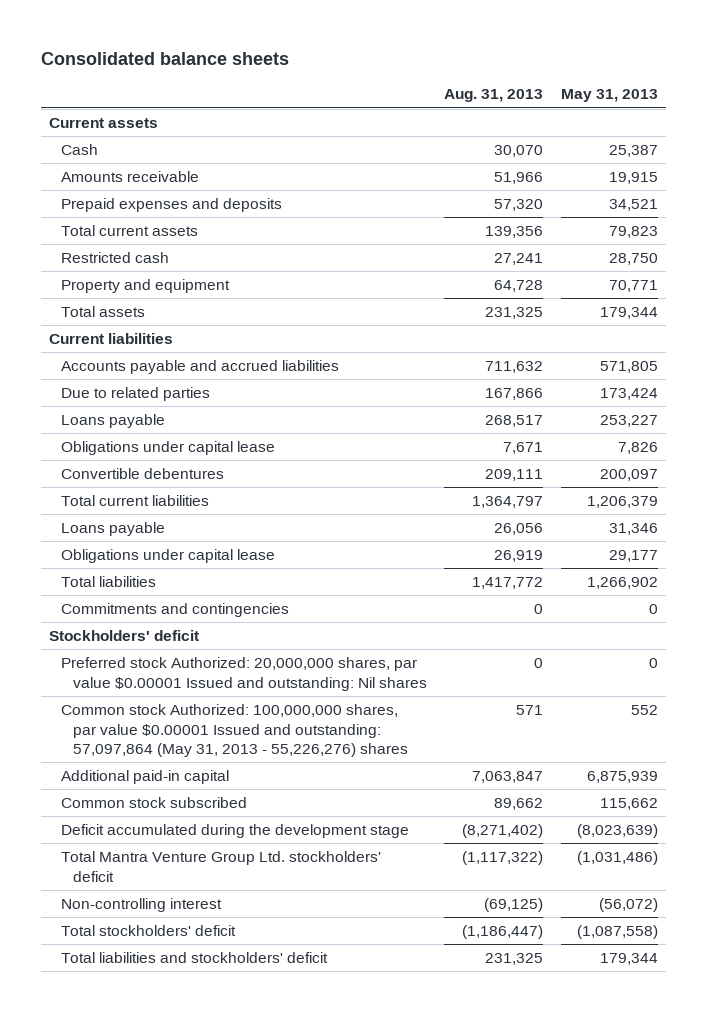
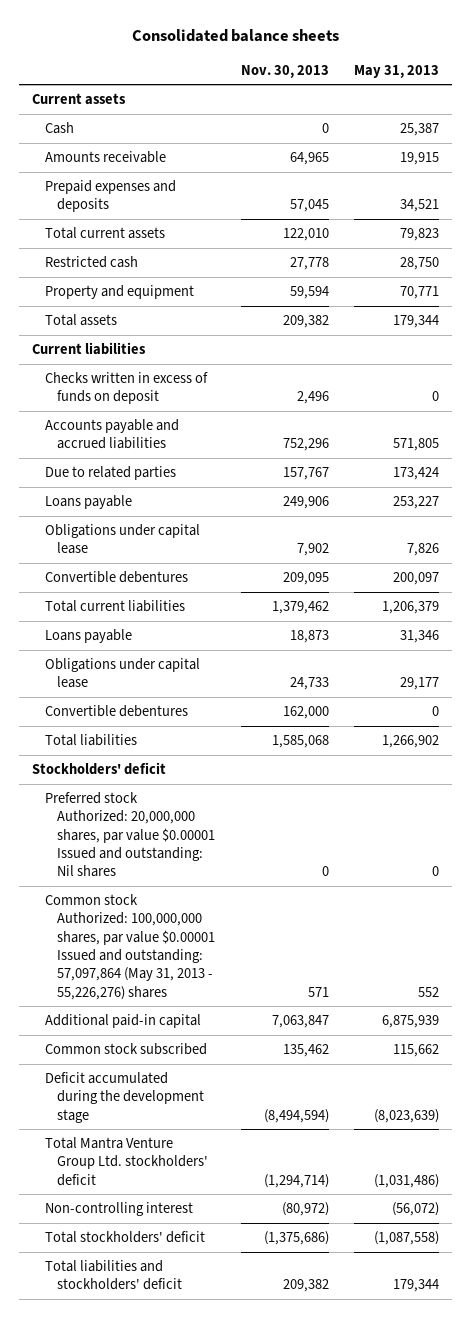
[444,89,544,103] Aug. 31, 2013 -> none
none -> [240,64,329,78] Nov. 30, 2013
none -> [44,372,208,405] Checks written in excess of funds on deposit
none -> [44,705,188,718] Convertible debentures
[61,602,290,617] Commitments and contingencies -> none

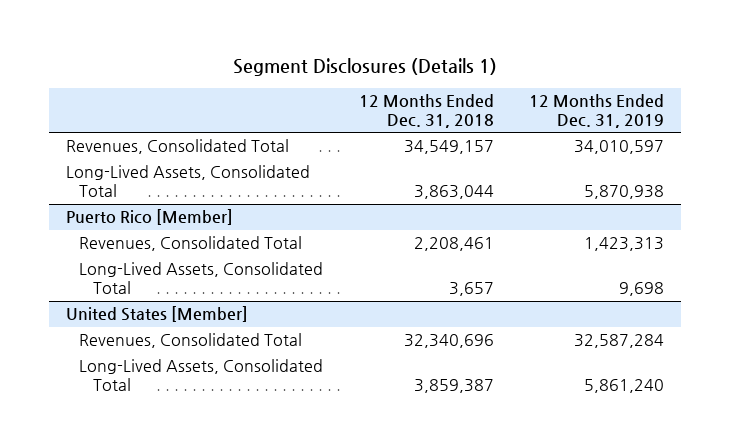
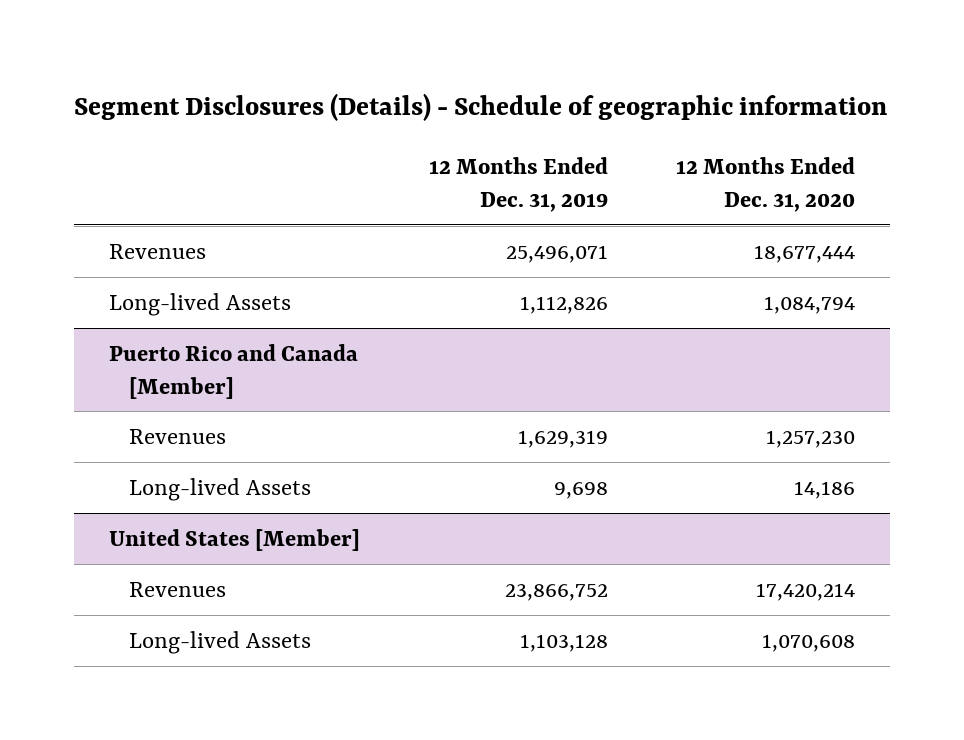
[232,58,497,77] Segment Disclosures (Details 1) -> [74,93,888,122] Segment Disclosures (Details) - Schedule of geographic information
[358,93,494,128] 12 Months Ended Dec. 31, 2018 -> none
none -> [676,156,856,212] 12 Months Ended Dec. 31, 2020
[66,139,290,155] Revenues, Consolidated Total -> [108,243,206,259] Revenues
[573,140,664,155] 34,010,597 -> [505,244,608,263] 25,496,071
[66,165,311,198] Long-Lived Assets, Consolidated Total -> [108,292,291,316] Long-lived Assets
[583,185,664,200] 5,870,938 -> [519,295,608,314] 1,112,826
[66,209,234,226] Puerto Rico [Member] -> [108,343,358,399] Puerto Rico and Canada [Member]
[79,236,303,252] Revenues, Consolidated Total -> [129,428,227,444] Revenues
[583,237,664,252] 1,423,313 -> [517,429,608,448] 1,629,319
[79,262,324,295] Long-Lived Assets, Consolidated Total -> [129,477,312,501] Long-lived Assets
[79,333,303,349] Revenues, Consolidated Total -> [129,581,227,597] Revenues
[573,334,664,349] 32,587,284 -> [504,583,608,601] 23,866,752
[79,359,324,392] Long-Lived Assets, Consolidated Total -> [129,630,312,654] Long-lived Assets
[583,379,664,394] 5,861,240 -> [519,633,608,652] 1,103,128

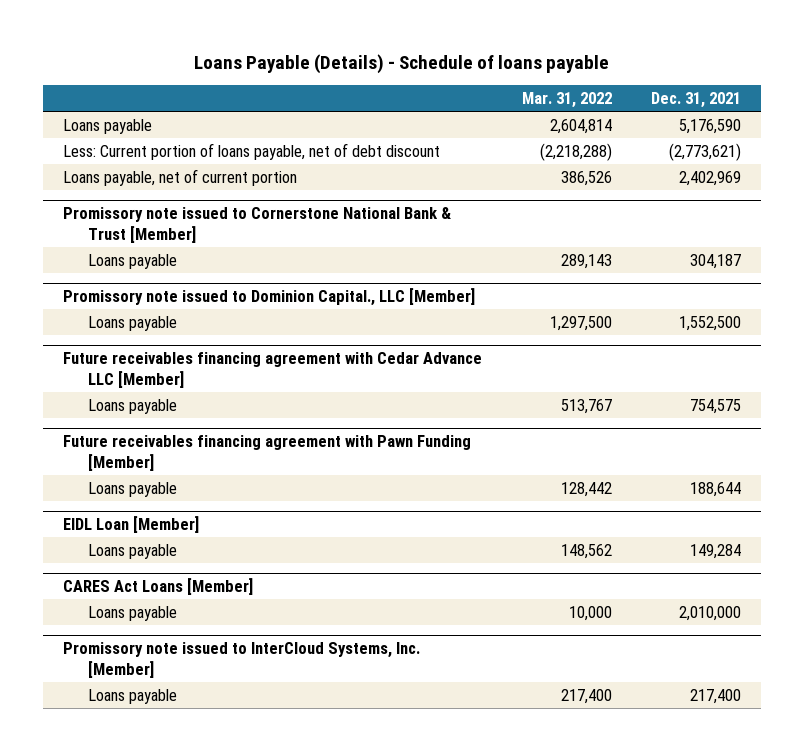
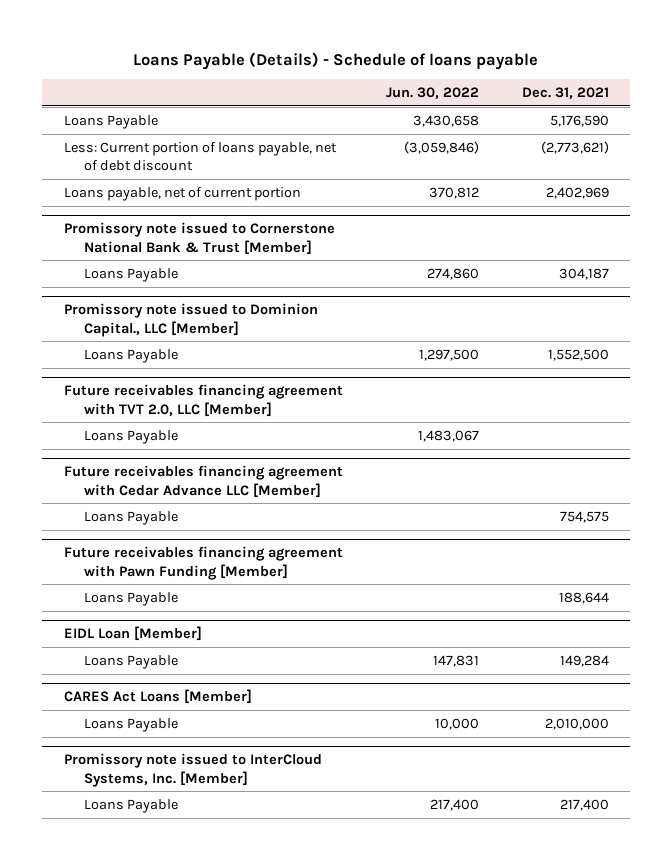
[521,92,612,109] Mar. 31, 2022 -> none
none -> [385,86,479,99] Jun. 30, 2022
[63,118,153,134] Loans payable -> [63,114,158,129] Loans Payable
[88,253,178,269] Loans payable -> [83,267,178,282] Loans Payable
[88,315,178,331] Loans payable -> [83,348,178,363] Loans Payable
none -> [63,384,343,417] Future receivables financing agreement with TVT 2.0, LLC [Member]
none -> [83,429,178,444] Loans Payable
[88,398,178,414] Loans payable -> [83,510,178,525] Loans Payable
[88,481,178,497] Loans payable -> [83,591,178,606] Loans Payable
[88,543,178,559] Loans payable -> [83,654,178,669] Loans Payable
[88,605,178,621] Loans payable -> [83,717,178,732] Loans Payable
[88,688,178,704] Loans payable -> [83,798,178,813] Loans Payable

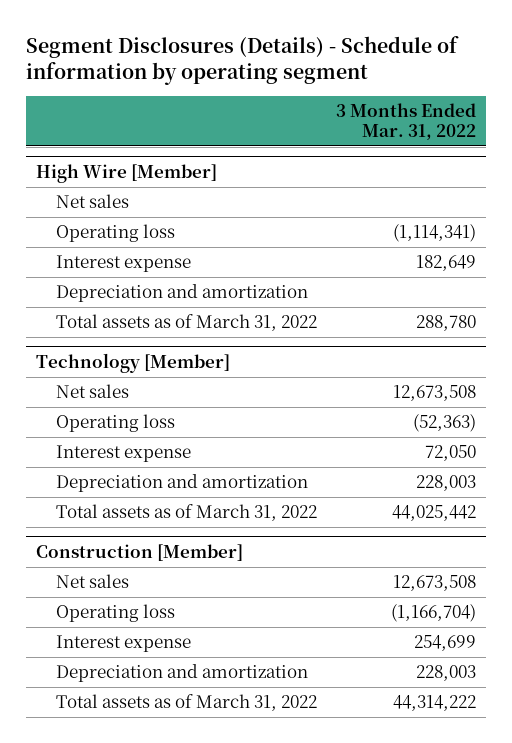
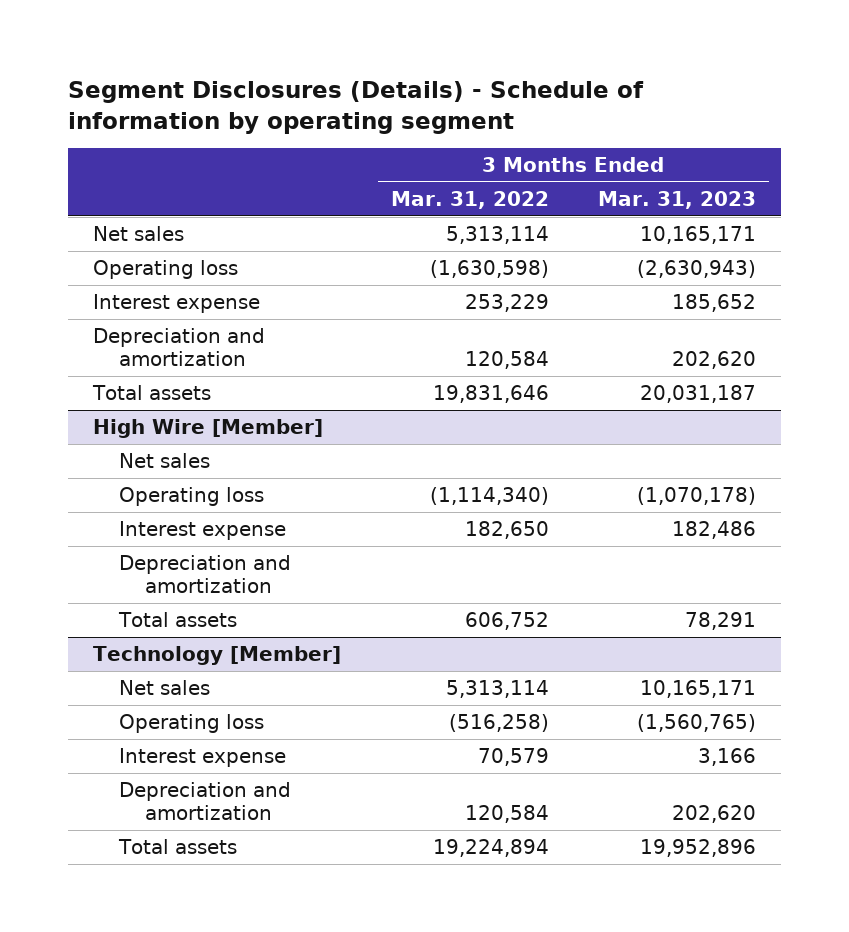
none -> [598,190,757,209] Mar. 31, 2023
none -> [92,225,184,241] Net sales
none -> [92,259,238,279] Operating loss
none -> [92,293,260,313] Interest expense
none -> [92,327,265,366] Depreciation and amortization
none -> [91,384,211,400] Total assets
[393,224,477,243] (1,114,341) -> [429,486,549,505] (1,114,340)
[416,255,477,272] 182,649 -> [464,520,549,539] 182,650
[56,314,318,332] Total assets as of March 31, 2022 -> [118,611,238,627] Total assets
[416,315,477,332] 288,780 -> [464,611,549,630] 606,752
[35,544,243,562] Construction [Member] -> none
[56,574,130,589] Net sales -> none
[56,604,176,623] Operating loss -> none
[56,635,192,653] Interest expense -> none
[56,664,309,683] Depreciation and amortization -> none
[56,694,318,712] Total assets as of March 31, 2022 -> none
[393,385,477,402] 12,673,508 -> [445,679,549,698] 5,313,114
[413,414,477,433] (52,363) -> [448,713,549,732] (516,258)
[425,445,477,462] 72,050 -> [477,747,549,766] 70,579
[416,475,477,492] 228,003 -> [464,804,549,823] 120,584
[56,504,318,522] Total assets as of March 31, 2022 -> [118,838,238,854] Total assets
[392,505,477,522] 44,025,442 -> [432,838,549,857] 19,224,894

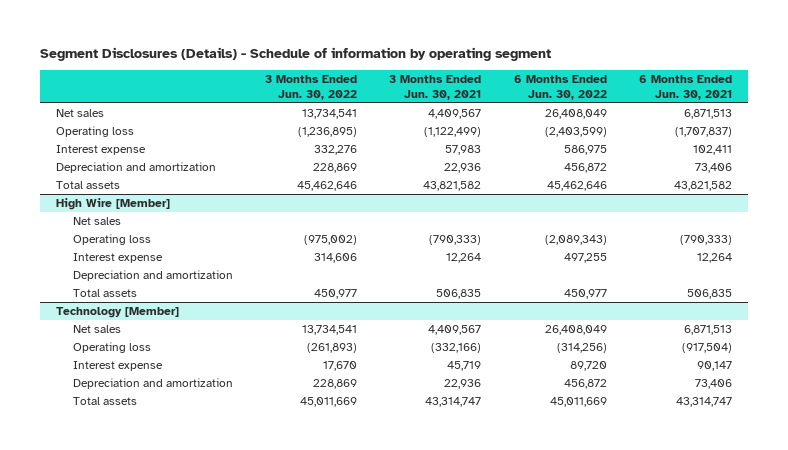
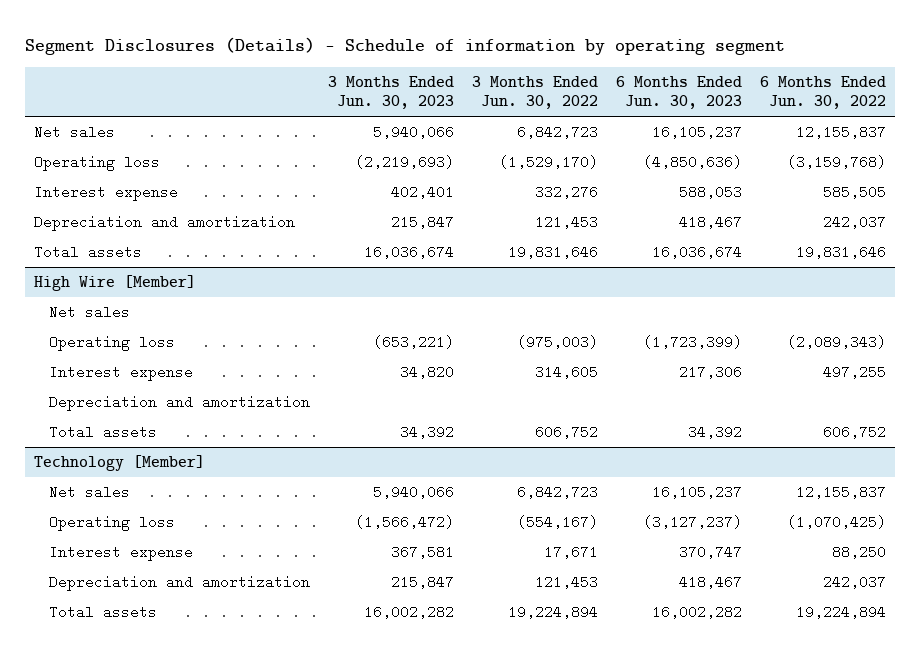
[389,75,482,100] 3 Months Ended Jun. 30, 2021 -> none
[638,75,732,100] 6 Months Ended Jun. 30, 2021 -> none
none -> [328,75,455,110] 3 Months Ended Jun. 30, 2023
none -> [616,75,743,110] 6 Months Ended Jun. 30, 2023
[301,109,357,120] 13,734,541 -> [517,124,599,139] 6,842,723
[544,109,607,120] 26,408,049 -> [796,124,887,139] 12,155,837
[297,127,357,138] (1,236,895) -> [499,154,599,169] (1,529,170)
[544,127,607,138] (2,403,599) -> [787,154,887,169] (3,159,768)
[563,145,607,156] 586,975 -> [823,184,887,199] 585,505
[312,163,357,174] 228,869 -> [535,214,599,229] 121,453
[563,163,607,174] 456,872 -> [823,214,887,229] 242,037
[296,181,357,192] 45,462,646 -> [508,244,599,259] 19,831,646
[546,181,607,192] 45,462,646 -> [796,244,887,259] 19,831,646
[303,235,357,246] (975,002) -> [517,334,599,349] (975,003)
[313,253,357,264] 314,606 -> [535,364,599,379] 314,605
[313,289,357,300] 450,977 -> [535,424,599,439] 606,752
[563,289,607,300] 450,977 -> [823,424,887,439] 606,752
[301,325,357,336] 13,734,541 -> [517,484,599,499] 6,842,723
[544,325,607,336] 26,408,049 -> [796,484,887,499] 12,155,837
[306,343,357,354] (261,893) -> [517,514,599,529] (554,167)
[556,343,607,354] (314,256) -> [787,514,887,529] (1,070,425)
[322,361,357,372] 17,670 -> [544,544,599,559] 17,671
[569,361,607,372] 89,720 -> [832,544,887,559] 88,250
[312,379,357,390] 228,869 -> [535,574,599,589] 121,453
[563,379,607,390] 456,872 -> [823,574,887,589] 242,037
[299,397,357,408] 45,011,669 -> [508,604,599,619] 19,224,894
[549,397,607,408] 45,011,669 -> [796,604,887,619] 19,224,894

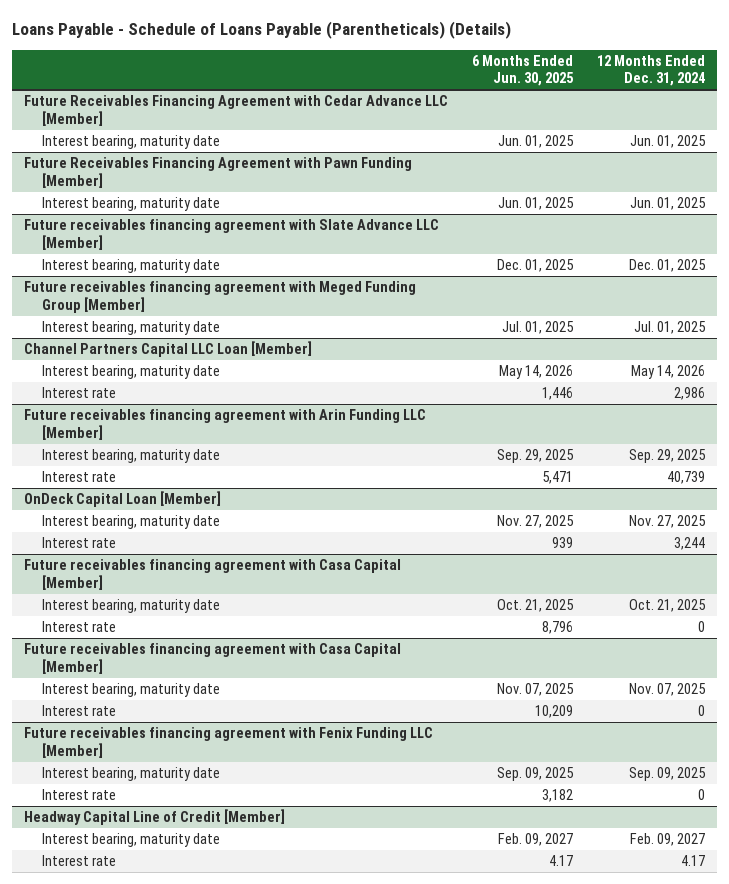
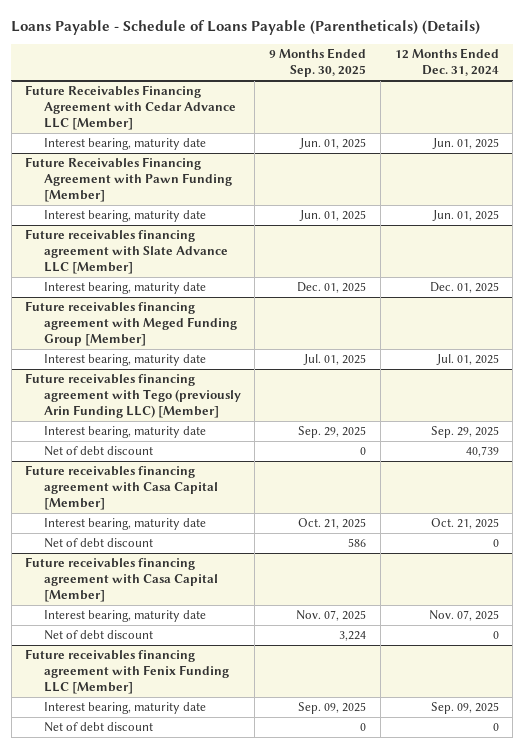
[472,54,575,87] 6 Months Ended Jun. 30, 2025 -> none
none -> [269,48,367,78] 9 Months Ended Sep. 30, 2025
[24,341,313,358] Channel Partners Capital LLC Loan [Member] -> none
[42,365,221,380] Interest bearing, maturity date -> none
[42,387,117,399] Interest rate -> none
[24,409,427,440] Future receivables financing agreement with Arin Funding LLC [Member] -> [25,373,241,419] Future receivables financing agreement with Tego (previously Arin Funding LLC) [Member]
[24,491,222,508] OnDeck Capital Loan [Member] -> none
[42,515,221,530] Interest bearing, maturity date -> none
[42,537,117,549] Interest rate -> none
[42,471,117,483] Interest rate -> [43,446,153,457] Net of debt discount
[42,621,117,633] Interest rate -> [43,538,153,549] Net of debt discount
[42,705,117,717] Interest rate -> [43,630,153,641] Net of debt discount
[24,809,286,826] Headway Capital Line of Credit [Member] -> none
[42,833,221,848] Interest bearing, maturity date -> none
[42,855,117,867] Interest rate -> none
[42,789,117,801] Interest rate -> [43,722,153,733] Net of debt discount

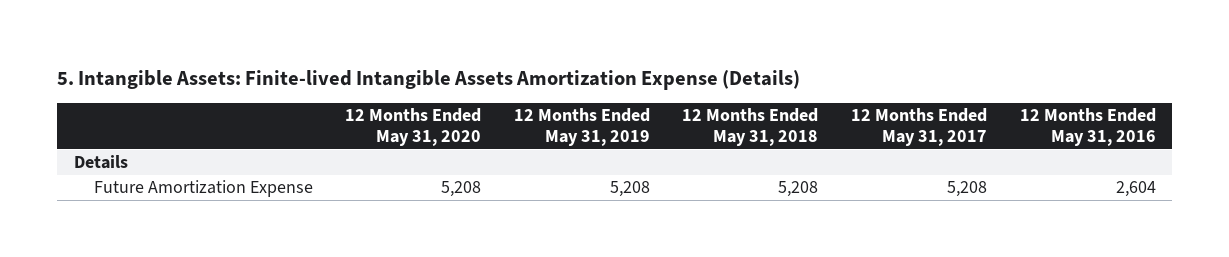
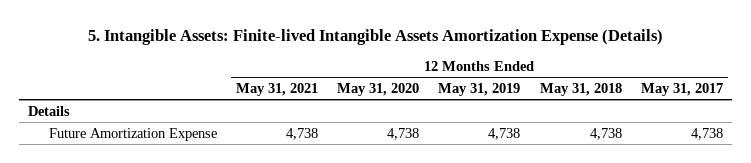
[1019,108,1156,147] 12 Months Ended May 31, 2016 -> none
none -> [235,83,318,97] May 31, 2021
[441,181,482,198] 5,208 -> [387,127,420,140] 4,738
[609,181,650,198] 5,208 -> [488,127,521,140] 4,738
[778,181,819,198] 5,208 -> [589,127,622,140] 4,738
[946,181,987,198] 5,208 -> [690,127,723,140] 4,738

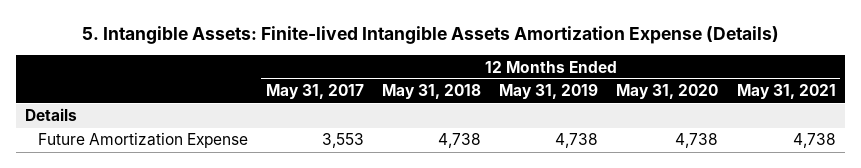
[690,127,723,140] 4,738 -> [321,133,364,149] 3,553

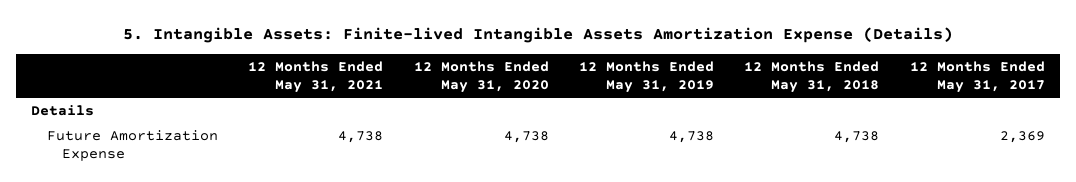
[321,133,364,149] 3,553 -> [999,130,1045,143] 2,369

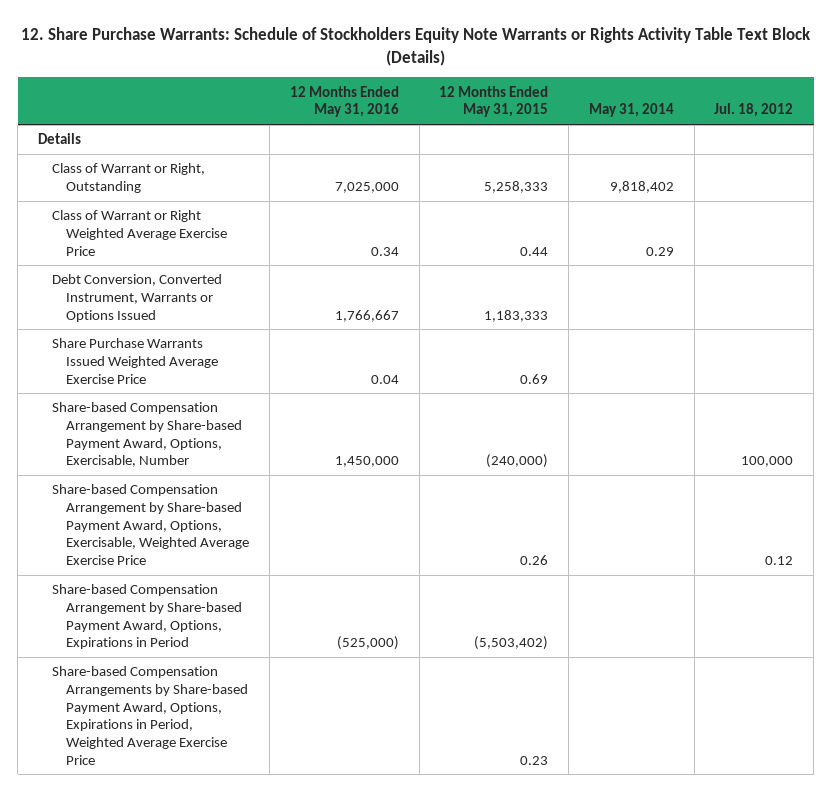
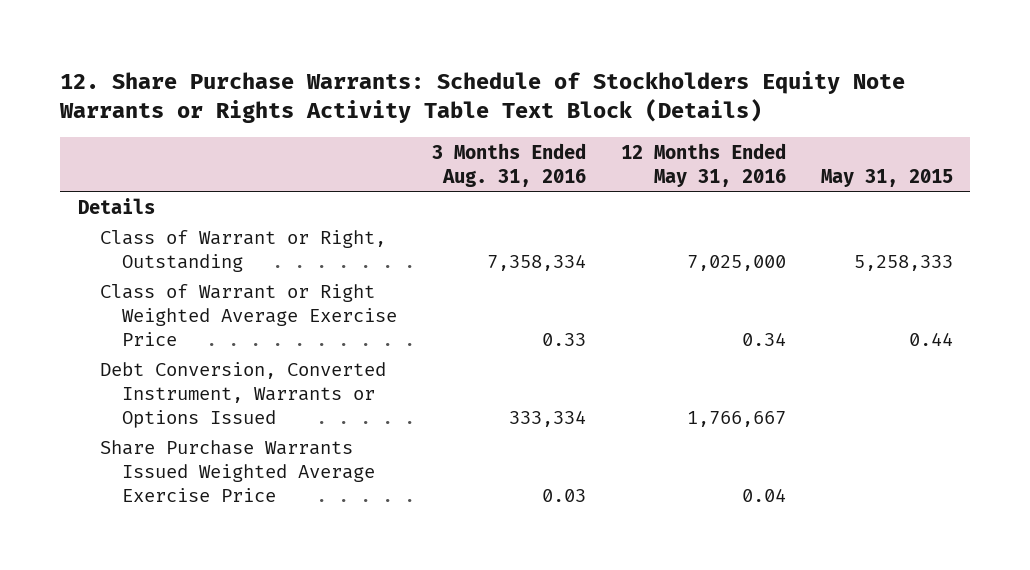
[439,85,549,118] 12 Months Ended May 31, 2015 -> none
[588,103,674,118] May 31, 2014 -> none
[714,103,794,118] Jul. 18, 2012 -> none
none -> [432,142,587,187] 3 Months Ended Aug. 31, 2016
none -> [820,168,953,187] May 31, 2015
[52,402,243,468] Share-based Compensation Arrangement by Share-based Payment Award, Options, Exercisable, Number -> none
[52,484,250,565] Share-based Compensation Arrangement by Share-based Payment Award, Options, Exercisable, Weighted Average Exercise Price -> none
[52,584,243,650] Share-based Compensation Arrangement by Share-based Payment Award, Options, Expirations in Period -> none
[52,666,249,765] Share-based Compensation Arrangements by Share-based Payment Award, Options, Expirations in Period, Weighted Average Exercise Price -> none

